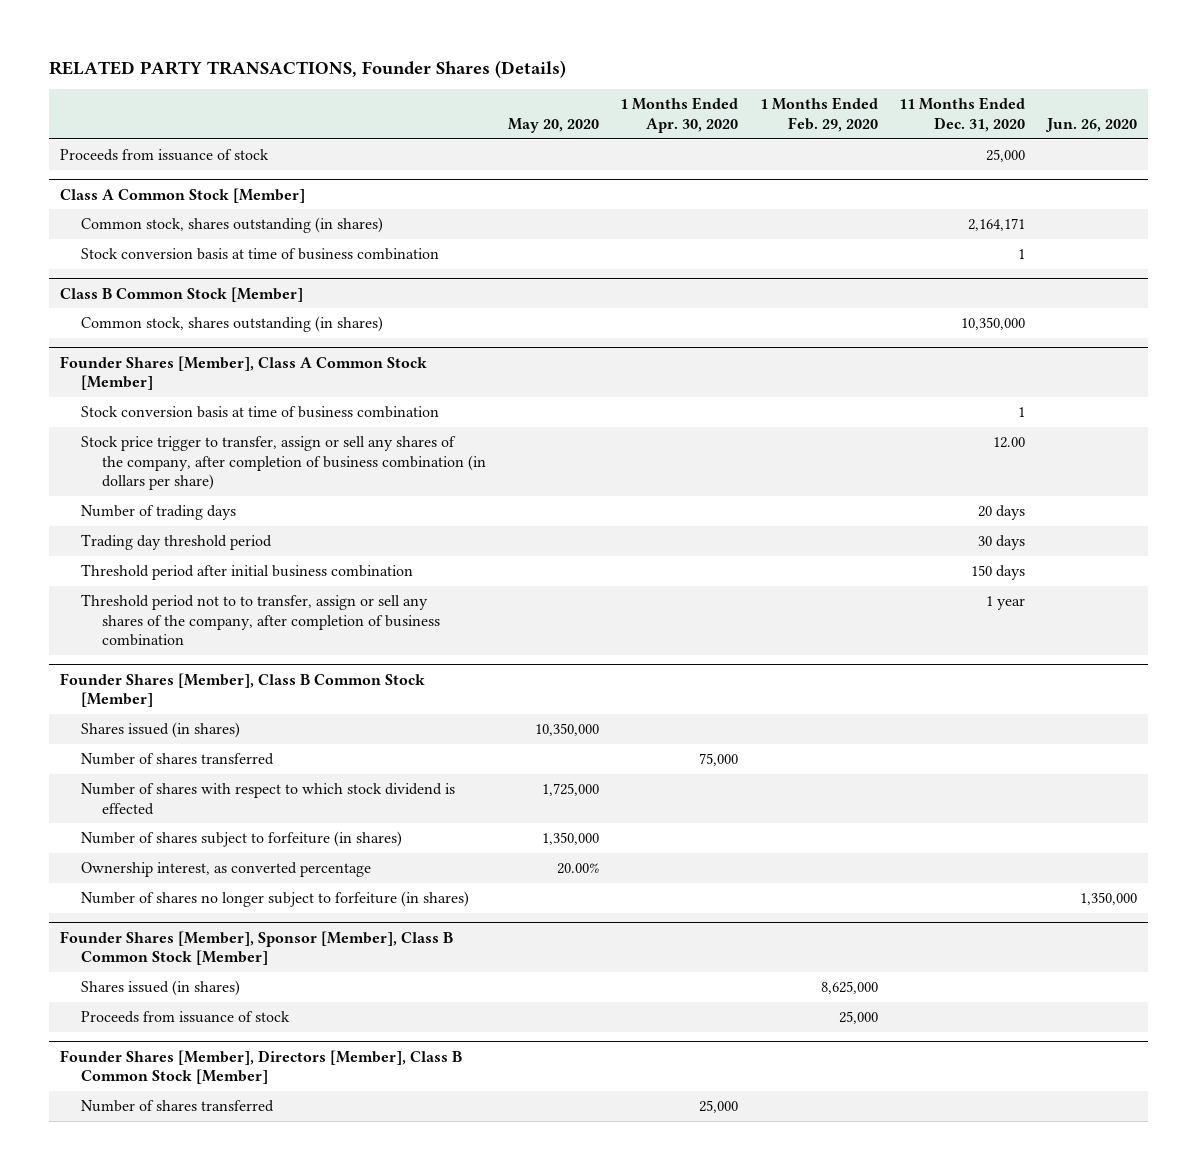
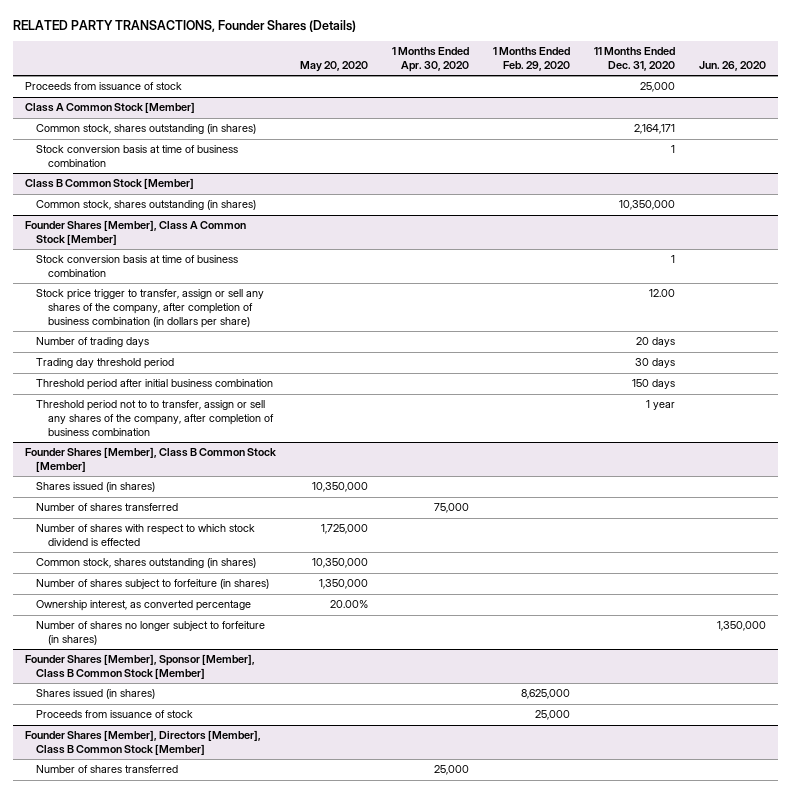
none -> [36,558,257,569] Common stock, shares outstanding (in shares)

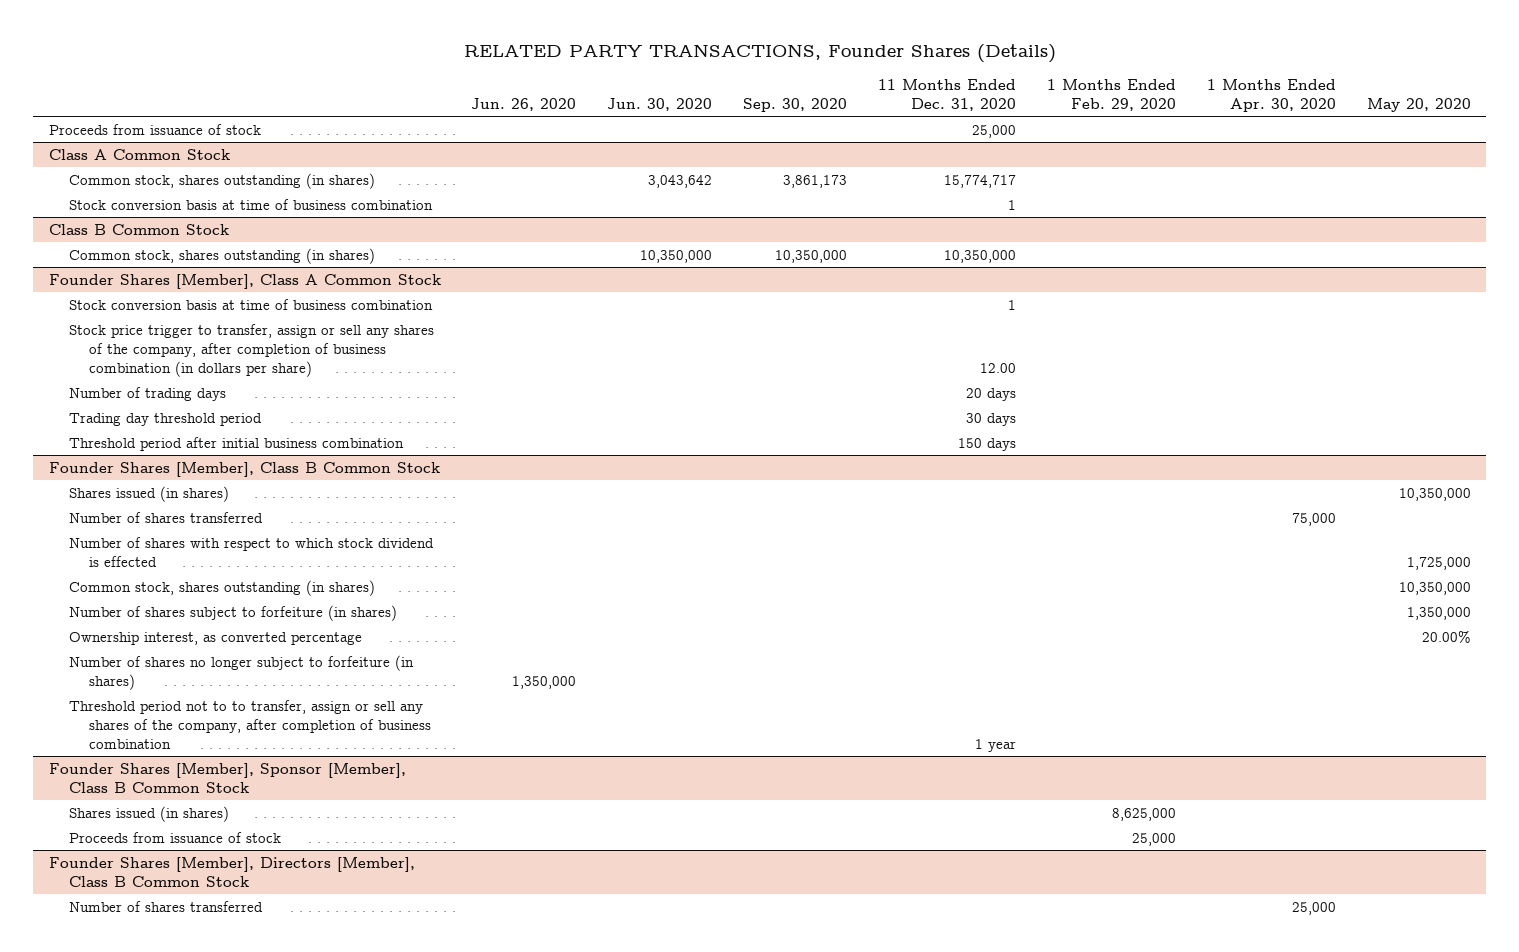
none -> [607,97,713,111] Jun. 30, 2020
none -> [743,97,848,112] Sep. 30, 2020
[24,102,195,114] Class A Common Stock [Member] -> [48,148,230,160] Class A Common Stock
[633,124,675,135] 2,164,171 -> [944,174,1017,188] 15,774,717
[24,178,194,190] Class B Common Stock [Member] -> [48,223,229,235] Class B Common Stock
[24,220,246,246] Founder Shares [Member], Class A Common Stock [Member] -> [48,273,441,289] Founder Shares [Member], Class A Common Stock
[36,400,275,437] Threshold period not to to transfer, assign or sell any shares of the company, after completion of business combination -> none
[24,447,276,473] Founder Shares [Member], Class B Common Stock [Member] -> [48,461,440,477] Founder Shares [Member], Class B Common Stock
none -> [68,699,431,749] Threshold period not to to transfer, assign or sell any shares of the company, after completion of business combination
[24,654,255,680] Founder Shares [Member], Sponsor [Member], Class B Common Stock [Member] -> [48,762,406,793] Founder Shares [Member], Sponsor [Member], Class B Common Stock
[24,730,261,756] Founder Shares [Member], Directors [Member], Class B Common Stock [Member] -> [48,856,415,887] Founder Shares [Member], Directors [Member], Class B Common Stock

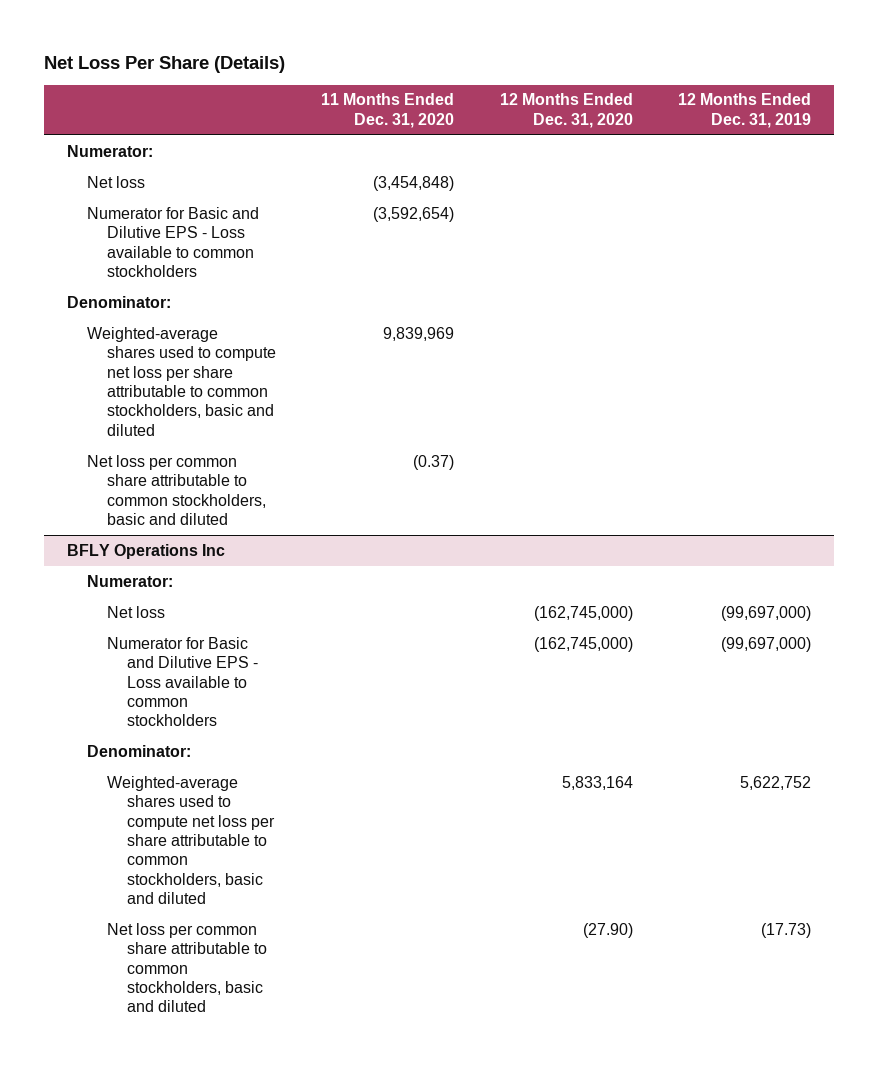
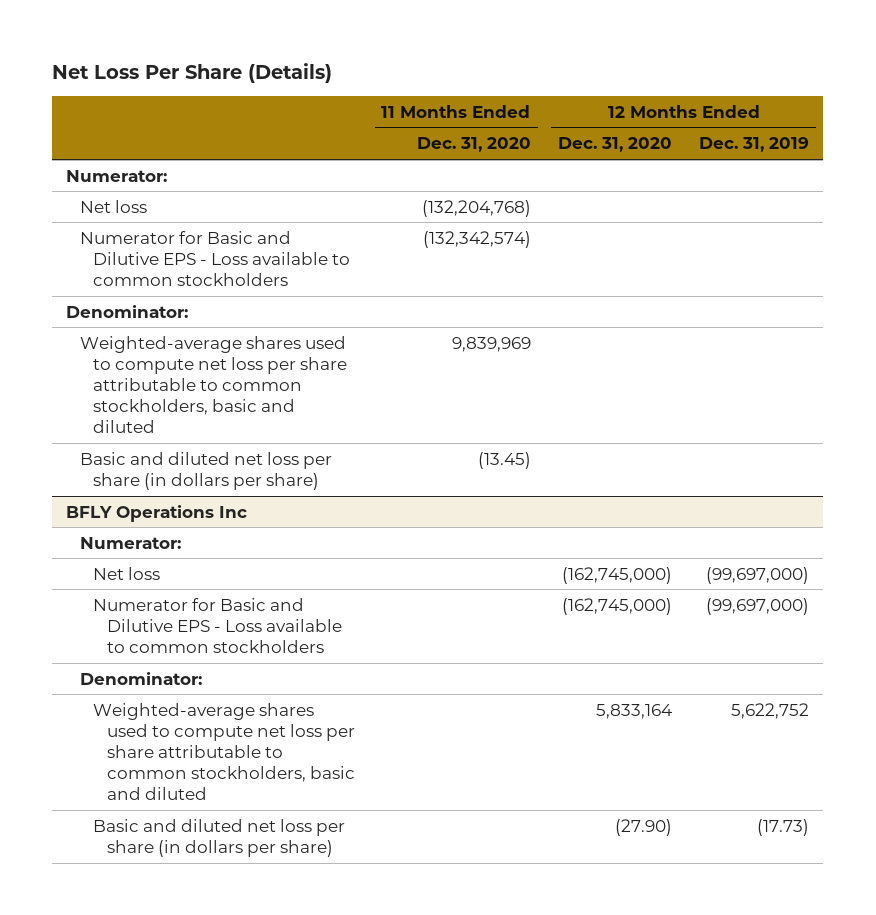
[373,175,455,191] (3,454,848) -> [421,199,531,217] (132,204,768)
[373,206,455,222] (3,592,654) -> [422,230,531,248] (132,342,574)
[86,454,266,526] Net loss per common share attributable to common stockholders, basic and diluted -> [79,451,332,490] Basic and diluted net loss per share (in dollars per share)
[413,454,455,470] (0.37) -> [477,451,531,469] (13.45)
[106,922,267,1013] Net loss per common share attributable to common stockholders, basic and diluted -> [93,818,346,857] Basic and diluted net loss per share (in dollars per share)

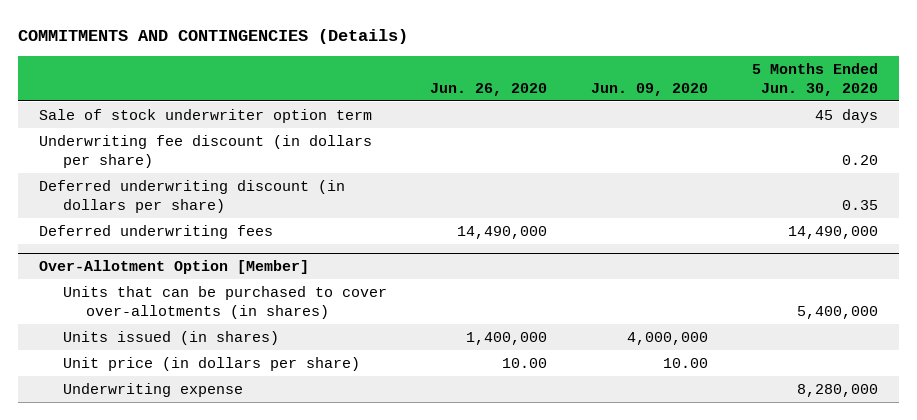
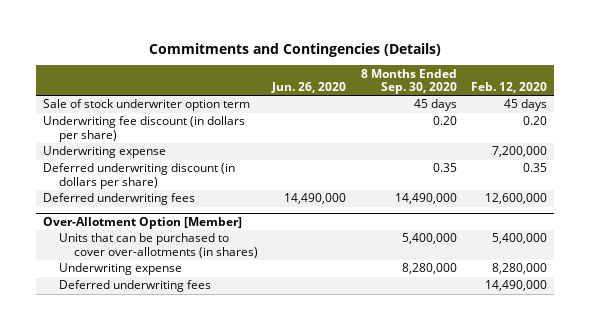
[17,28,408,44] COMMITMENTS AND CONTINGENCIES (Details) -> [148,42,441,57] Commitments and Contingencies (Details)
[591,82,709,96] Jun. 09, 2020 -> none
[751,62,878,96] 5 Months Ended Jun. 30, 2020 -> none
none -> [360,68,457,94] 8 Months Ended Sep. 30, 2020
none -> [470,81,547,93] Feb. 12, 2020
none -> [42,146,166,159] Underwriting expense
[62,330,279,345] Units issued (in shares) -> none
[62,356,360,371] Unit price (in dollars per share) -> none
none -> [58,280,211,293] Deferred underwriting fees

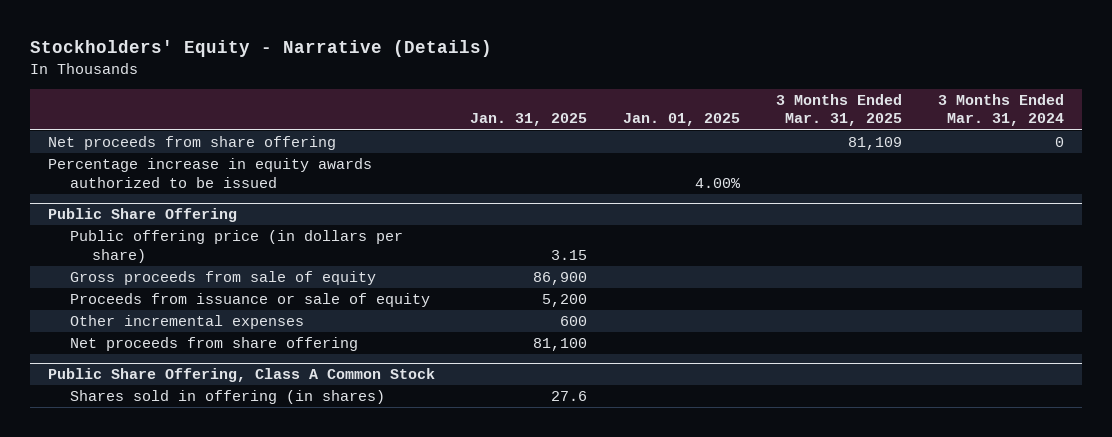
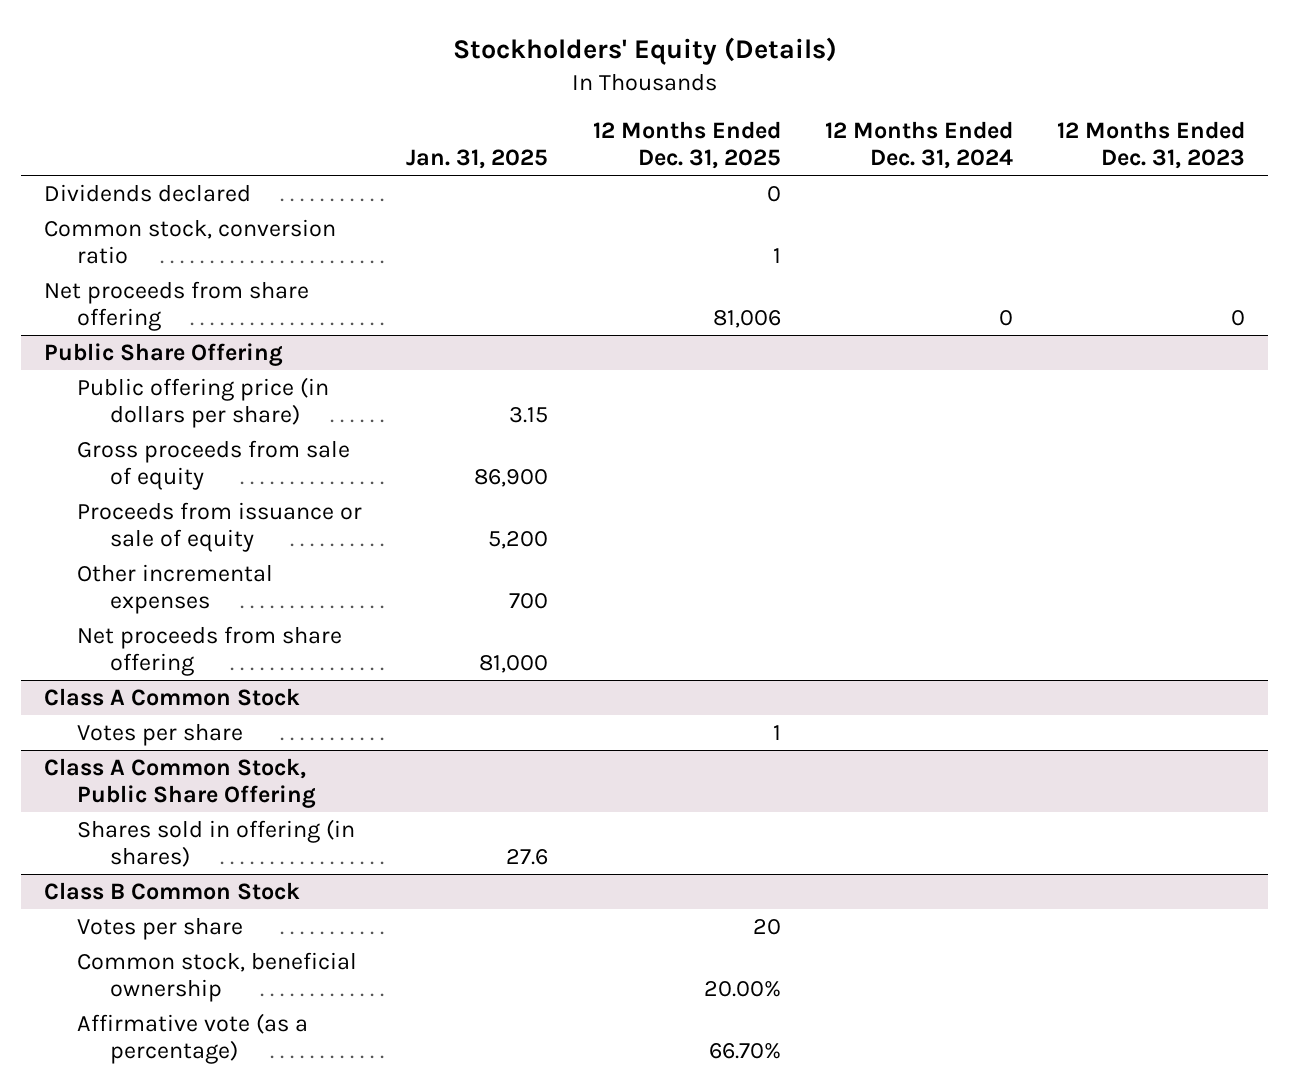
[29,40,492,58] Stockholders' Equity - Narrative (Details) -> [452,36,837,65] Stockholders' Equity (Details)
[623,113,741,127] Jan. 01, 2025 -> none
[776,93,903,127] 3 Months Ended Mar. 31, 2025 -> none
[938,93,1065,127] 3 Months Ended Mar. 31, 2024 -> none
none -> [592,120,781,170] 12 Months Ended Dec. 31, 2025
none -> [825,120,1014,170] 12 Months Ended Dec. 31, 2024
none -> [1057,120,1246,170] 12 Months Ended Dec. 31, 2023
none -> [43,183,251,202] Dividends declared
none -> [43,218,336,265] Common stock, conversion ratio
[47,158,372,188] Percentage increase in equity awards authorized to be issued -> none
[560,316,588,327] 600 -> [509,593,549,610] 700
[533,338,588,352] 81,100 -> [479,655,549,674] 81,000
none -> [43,687,300,706] Class A Common Stock
none -> [76,722,243,746] Votes per share
[47,368,435,383] Public Share Offering, Class A Common Stock -> [43,757,316,809] Class A Common Stock, Public Share Offering
none -> [43,881,300,900] Class B Common Stock
none -> [76,916,243,940] Votes per share
none -> [76,951,357,1003] Common stock, beneficial ownership
none -> [76,1012,308,1065] Affirmative vote (as a percentage)

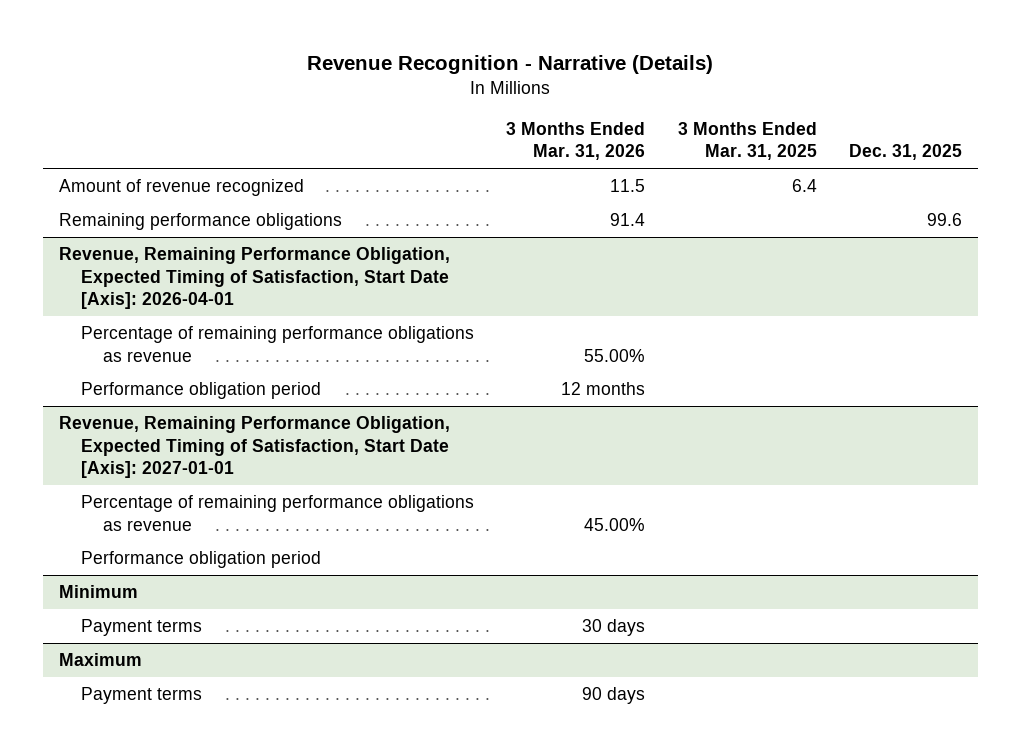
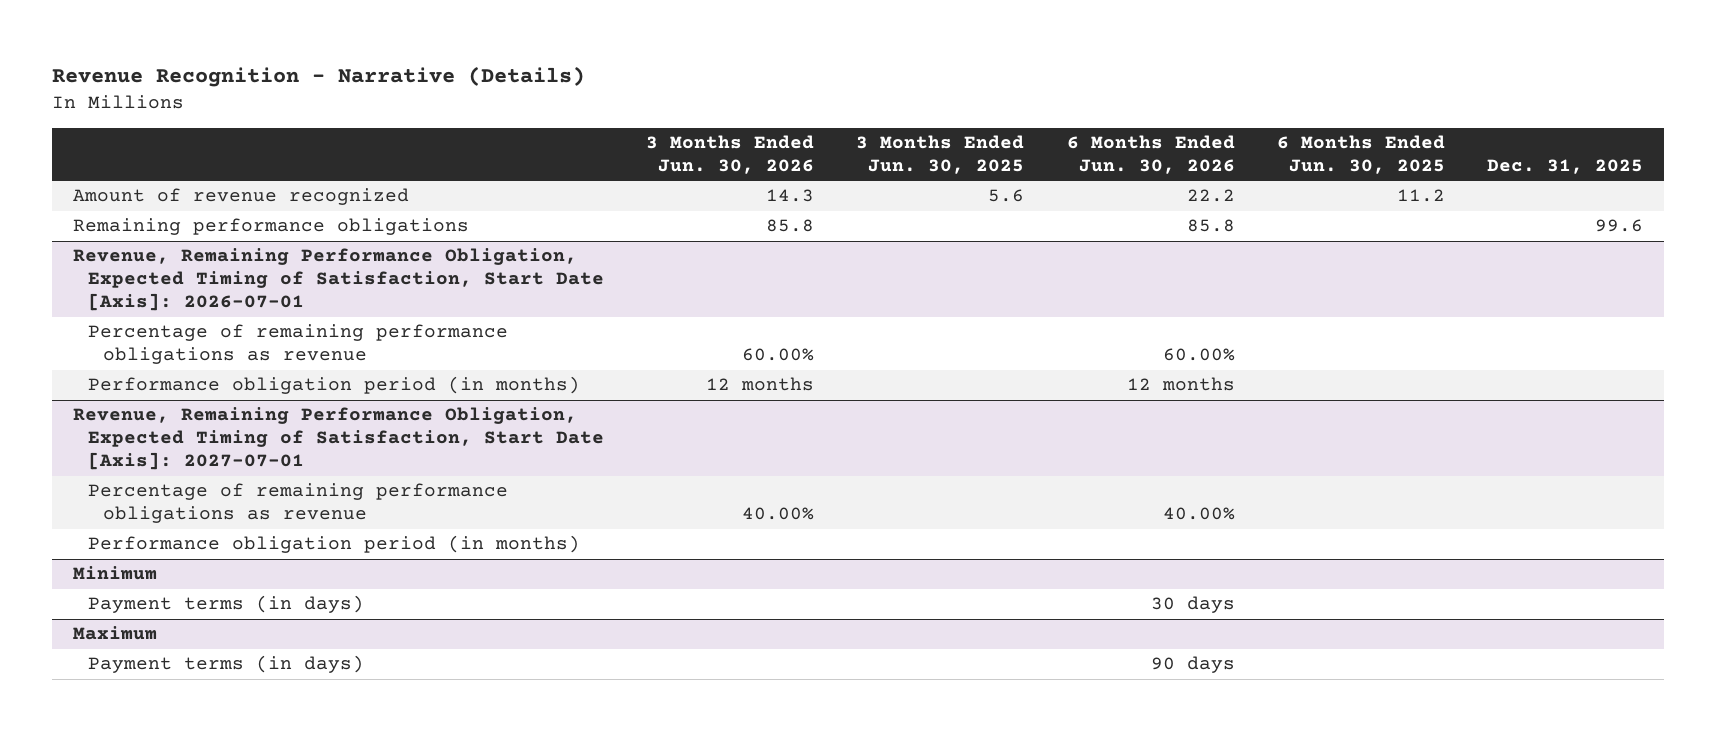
[506,121,646,161] 3 Months Ended Mar. 31, 2026 -> none
[677,121,817,161] 3 Months Ended Mar. 31, 2025 -> none
none -> [646,135,815,175] 3 Months Ended Jun. 30, 2026
none -> [856,135,1025,175] 3 Months Ended Jun. 30, 2025
none -> [1066,135,1235,175] 6 Months Ended Jun. 30, 2026
none -> [1276,135,1445,175] 6 Months Ended Jun. 30, 2025
[58,246,450,310] Revenue, Remaining Performance Obligation, Expected Timing of Satisfaction, Start Date [Axis]: 2026-04-01 -> none
[80,325,474,362] Percentage of remaining performance obligations as revenue -> none
[80,381,321,399] Performance obligation period -> none
[58,415,450,479] Revenue, Remaining Performance Obligation, Expected Timing of Satisfaction, Start Date [Axis]: 2027-01-01 -> none
[80,494,474,531] Percentage of remaining performance obligations as revenue -> none
[80,550,321,568] Performance obligation period -> none
none -> [73,248,605,312] Revenue, Remaining Performance Obligation, Expected Timing of Satisfaction, Start Date [Axis]: 2026-07-01
none -> [88,324,509,365] Percentage of remaining performance obligations as revenue
none -> [88,376,581,395] Performance obligation period (in months)
none -> [73,407,605,471] Revenue, Remaining Performance Obligation, Expected Timing of Satisfaction, Start Date [Axis]: 2027-07-01
none -> [88,483,509,524] Percentage of remaining performance obligations as revenue
none -> [88,535,581,554] Performance obligation period (in months)
[80,618,202,636] Payment terms -> [88,595,365,614] Payment terms (in days)
[80,686,202,704] Payment terms -> [88,655,365,674] Payment terms (in days)

